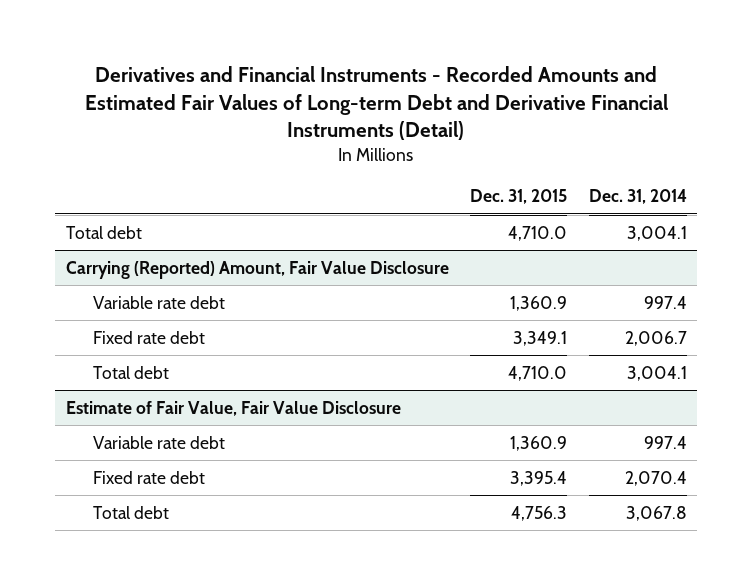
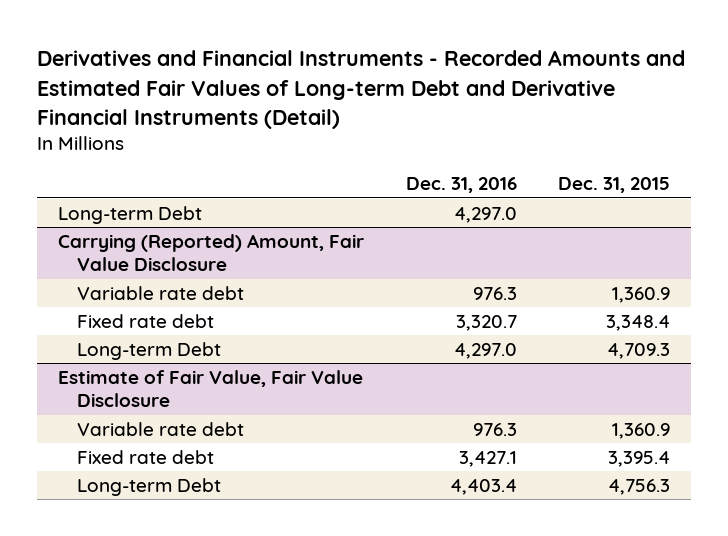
[588,189,687,205] Dec. 31, 2014 -> none
none -> [405,176,517,193] Dec. 31, 2016
[65,225,142,239] Total debt -> none
none -> [58,205,203,224] Long-term Debt
[93,365,170,379] Total debt -> none
[513,330,568,346] 3,349.1 -> [606,314,671,331] 3,348.4
none -> [76,341,221,360] Long-term Debt
[93,505,170,519] Total debt -> [76,477,221,496] Long-term Debt

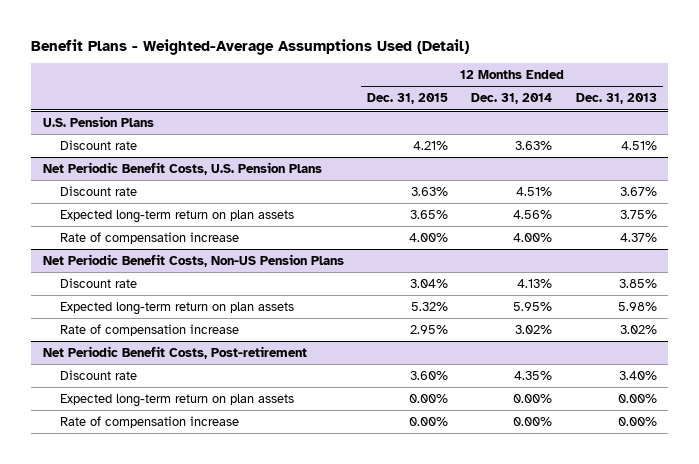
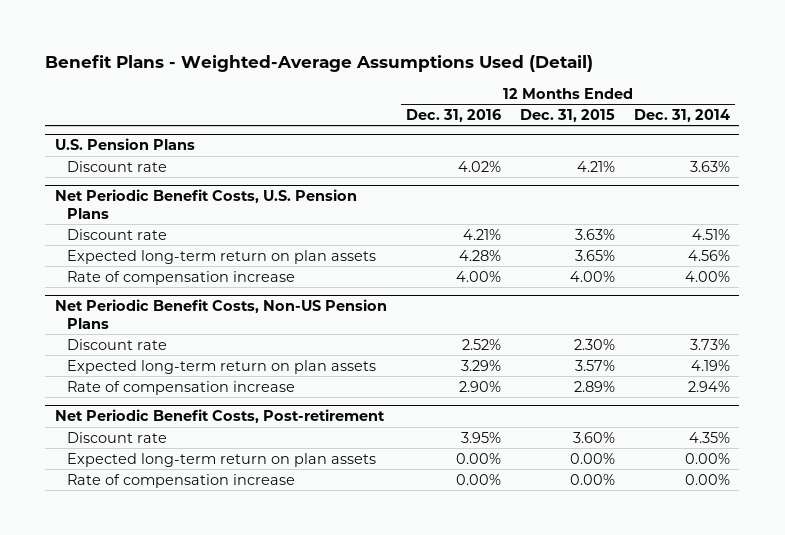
[575,93,657,105] Dec. 31, 2013 -> none
none -> [405,109,501,123] Dec. 31, 2016
[410,278,449,288] 3.04% -> [573,338,615,350] 2.30%
[517,278,553,288] 4.13% -> [689,338,730,350] 3.73%
[411,301,449,311] 5.32% -> [574,359,615,371] 3.57%
[513,301,553,311] 5.95% -> [690,359,730,371] 4.19%
[410,324,449,334] 2.95% -> [573,380,615,392] 2.89%
[515,324,553,334] 3.02% -> [687,380,730,392] 2.94%

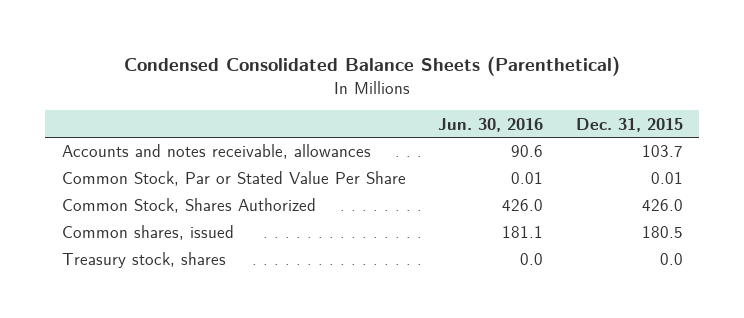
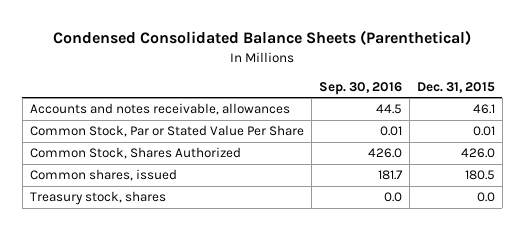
[438,117,544,132] Jun. 30, 2016 -> none
none -> [318,81,402,95] Sep. 30, 2016
[641,145,683,158] 103.7 -> [472,104,495,115] 46.1

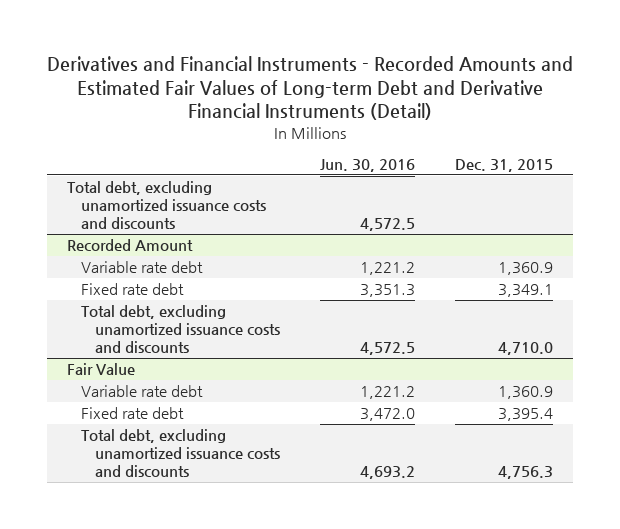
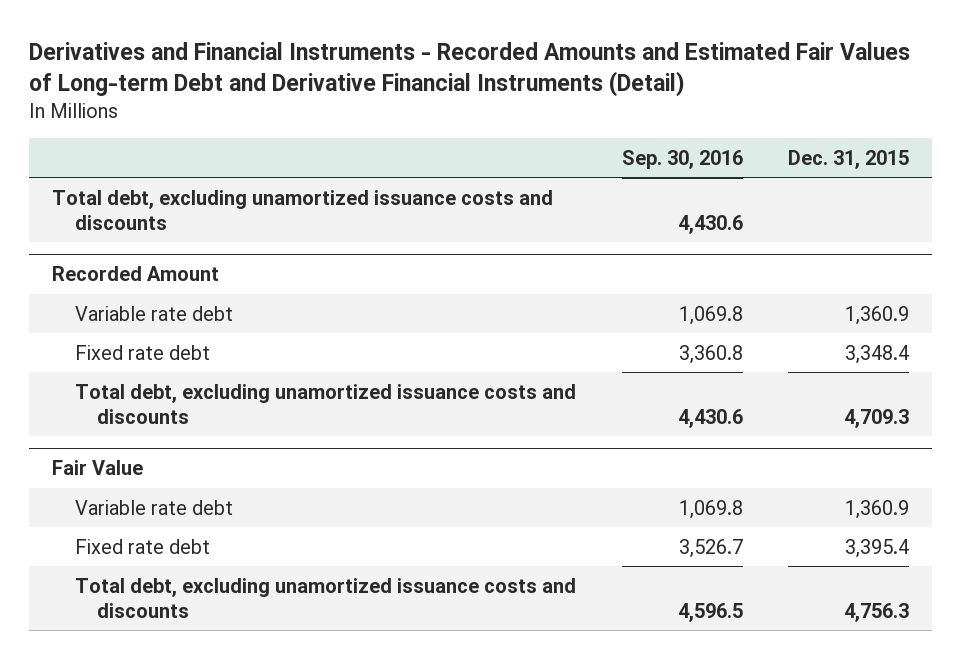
[320,159,416,173] Jun. 30, 2016 -> none
none -> [621,149,743,169] Sep. 30, 2016
[498,284,554,298] 3,349.1 -> [845,344,910,364] 3,348.4
[498,342,554,356] 4,710.0 -> [844,408,910,428] 4,709.3

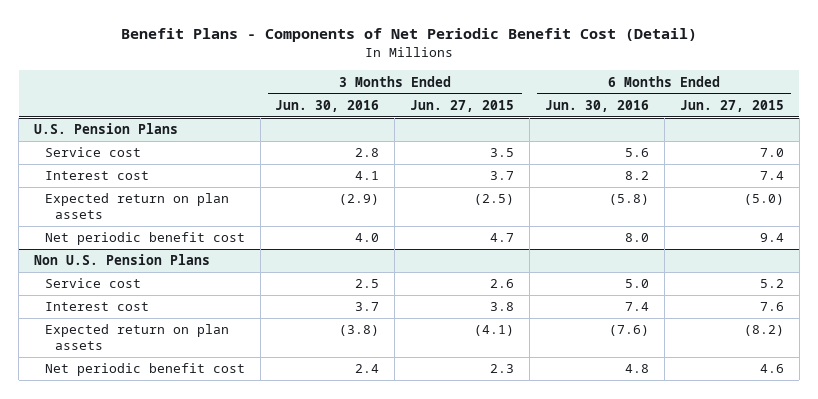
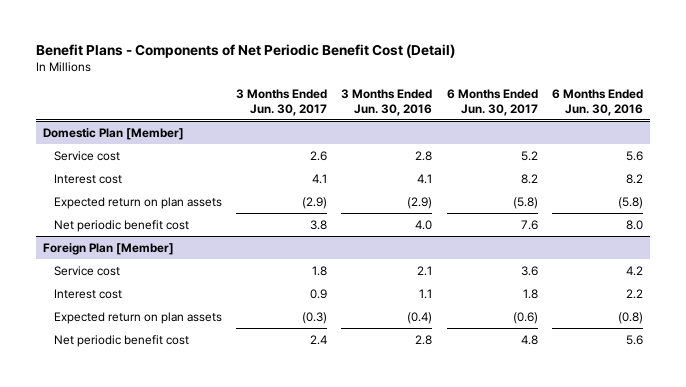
[410,99,515,112] Jun. 27, 2015 -> none
[679,99,784,112] Jun. 27, 2015 -> none
none -> [235,89,327,116] 3 Months Ended Jun. 30, 2017
none -> [446,89,538,116] 6 Months Ended Jun. 30, 2017
[34,123,179,135] U.S. Pension Plans -> none
none -> [43,127,185,140] Domestic Plan [Member]
[34,254,211,266] Non U.S. Pension Plans -> none
none -> [43,242,175,255] Foreign Plan [Member]
[355,279,380,289] 2.5 -> [417,265,433,276] 2.1
[624,279,649,289] 5.0 -> [625,265,643,276] 4.2
[355,302,380,312] 3.7 -> [419,288,433,299] 1.1
[624,302,649,312] 7.4 -> [625,288,643,299] 2.2
[339,325,380,337] (3.8) -> [407,311,433,324] (0.4)
[608,325,649,337] (7.6) -> [617,311,643,324] (0.8)
[355,364,380,374] 2.4 -> [415,334,433,345] 2.8
[624,364,649,374] 4.8 -> [625,334,643,345] 5.6

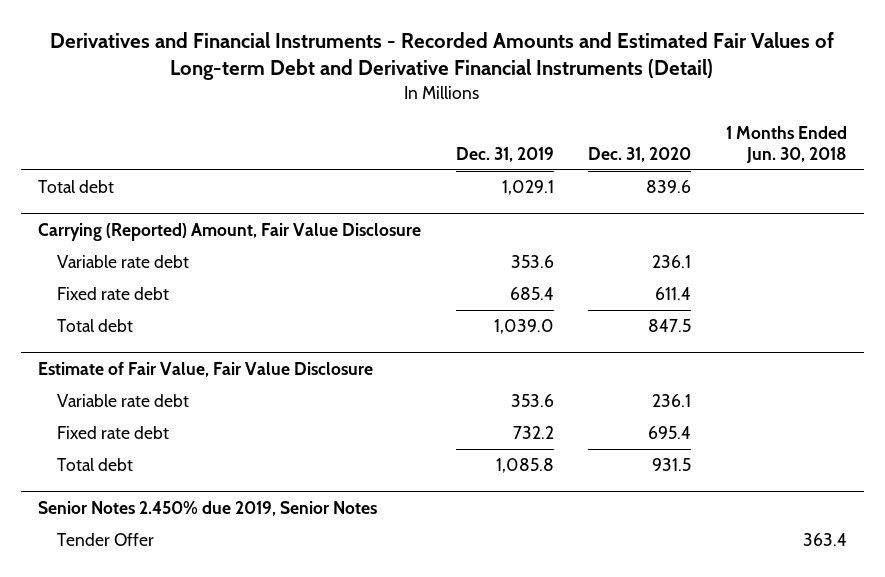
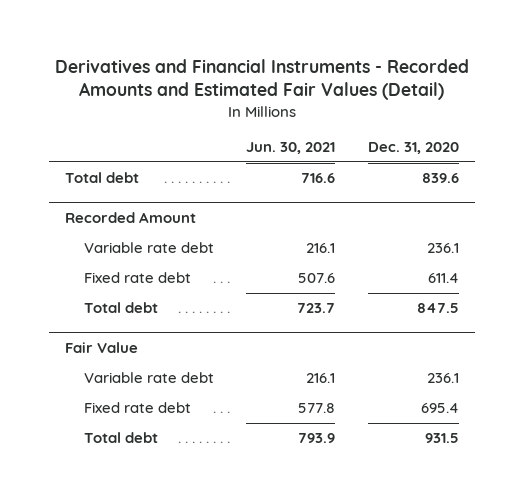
[50,32,835,81] Derivatives and Financial Instruments - Recorded Amounts and Estimated Fair Values of Long-term Debt and Derivative Financial Instruments (Detail) -> [55,58,470,101] Derivatives and Financial Instruments - Recorded Amounts and Estimated Fair Values (Detail)
[455,146,554,162] Dec. 31, 2019 -> none
[725,126,847,163] 1 Months Ended Jun. 30, 2018 -> none
none -> [246,142,336,155] Jun. 30, 2021
[37,222,421,241] Carrying (Reported) Amount, Fair Value Disclosure -> [65,211,197,223] Recorded Amount
[37,361,373,377] Estimate of Fair Value, Fair Value Disclosure -> [65,341,139,353] Fair Value
[37,500,377,516] Senior Notes 2.450% due 2019, Senior Notes -> none
[56,533,154,547] Tender Offer -> none

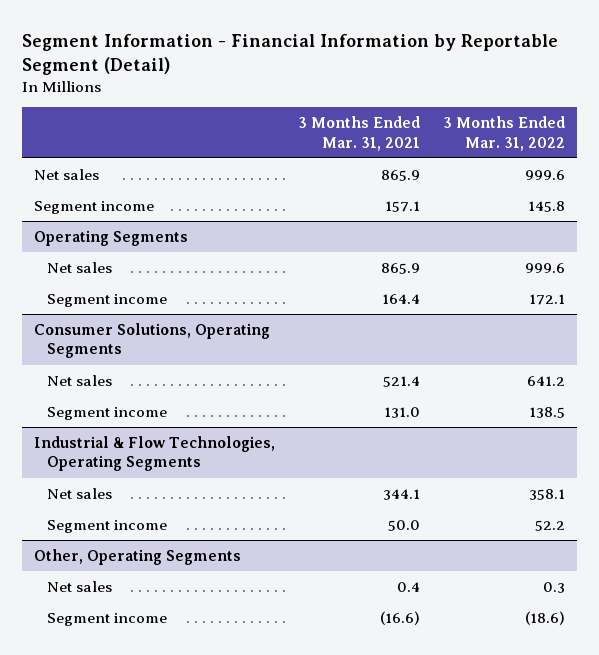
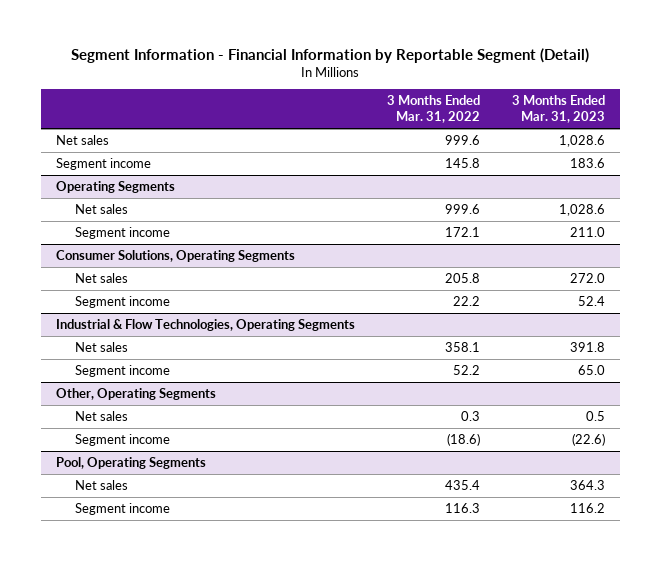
[298,116,421,151] 3 Months Ended Mar. 31, 2021 -> none
none -> [511,95,605,124] 3 Months Ended Mar. 31, 2023
[527,375,566,386] 641.2 -> [444,272,480,283] 205.8
[529,406,566,418] 138.5 -> [452,295,480,306] 22.2
none -> [56,456,207,469] Pool, Operating Segments
none -> [75,479,129,490] Net sales
none -> [75,502,171,515] Segment income

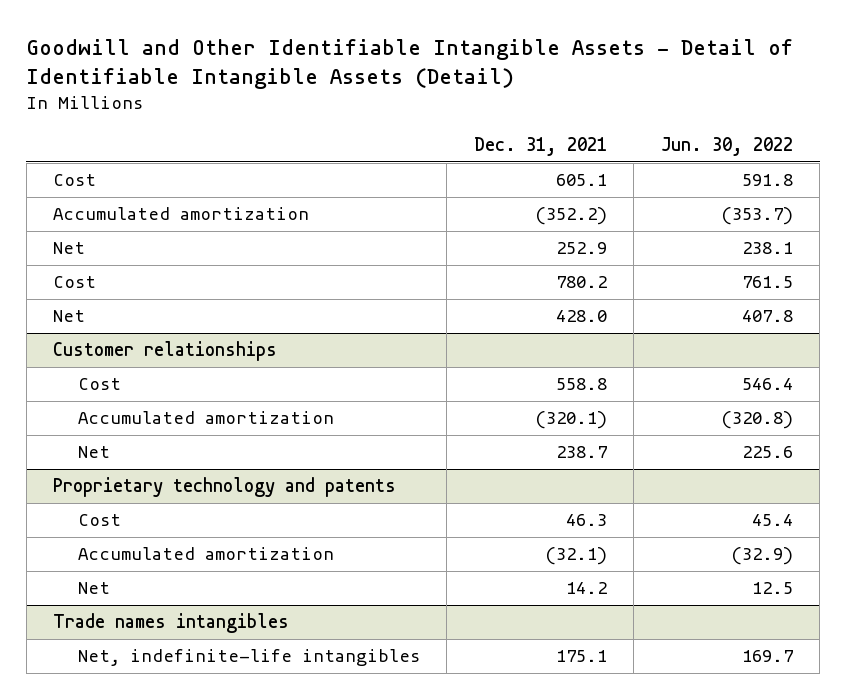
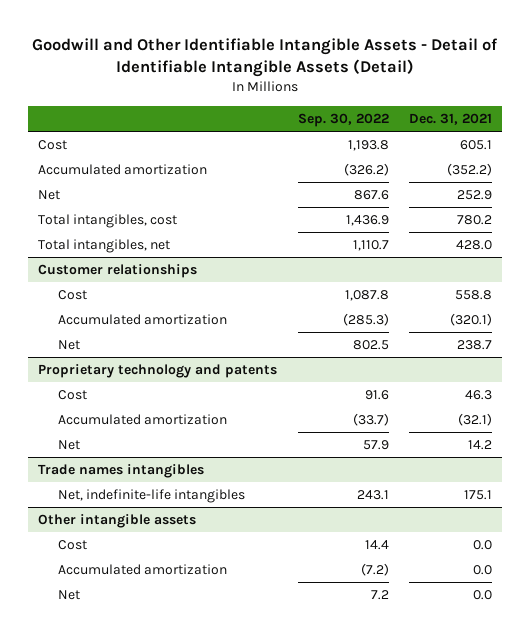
[660,137,793,157] Jun. 30, 2022 -> none
none -> [297,112,389,127] Sep. 30, 2022
[52,276,96,289] Cost -> [38,214,178,229] Total intangibles, cost
[52,310,85,323] Net -> [38,239,171,254] Total intangibles, net
none -> [38,514,197,529] Other intangible assets
none -> [57,540,87,551] Cost
none -> [57,564,227,576] Accumulated amortization
none -> [57,590,80,601] Net

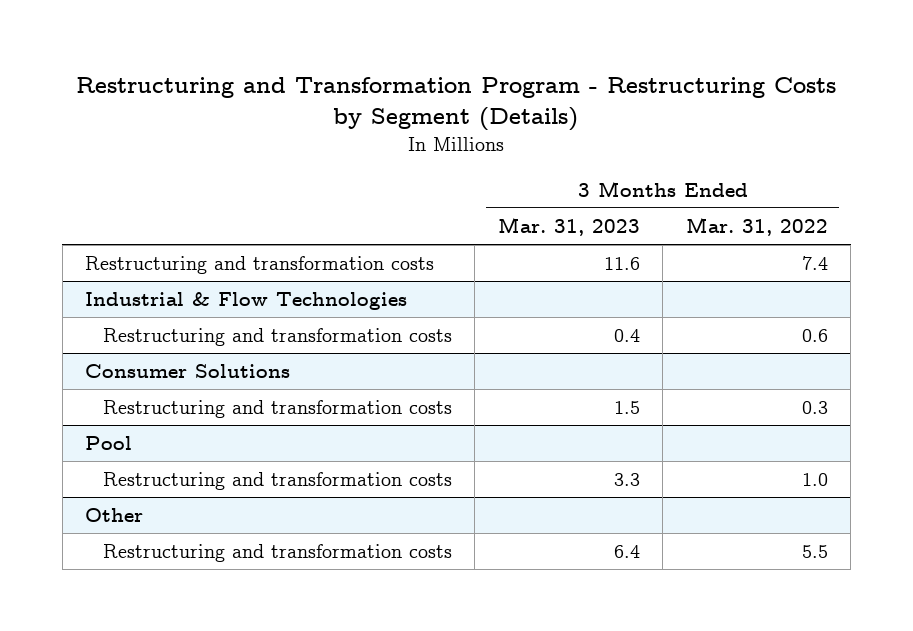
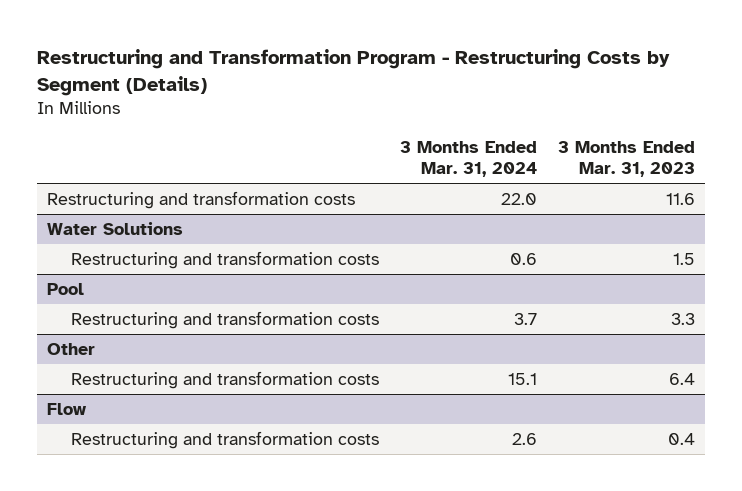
[685,216,828,236] Mar. 31, 2022 -> none
none -> [399,140,537,178] 3 Months Ended Mar. 31, 2024
[85,292,408,311] Industrial & Flow Technologies -> none
[102,328,452,347] Restructuring and transformation costs -> none
[85,364,291,379] Consumer Solutions -> [47,221,184,235] Water Solutions
none -> [47,402,88,415] Flow
none -> [70,430,379,449] Restructuring and transformation costs

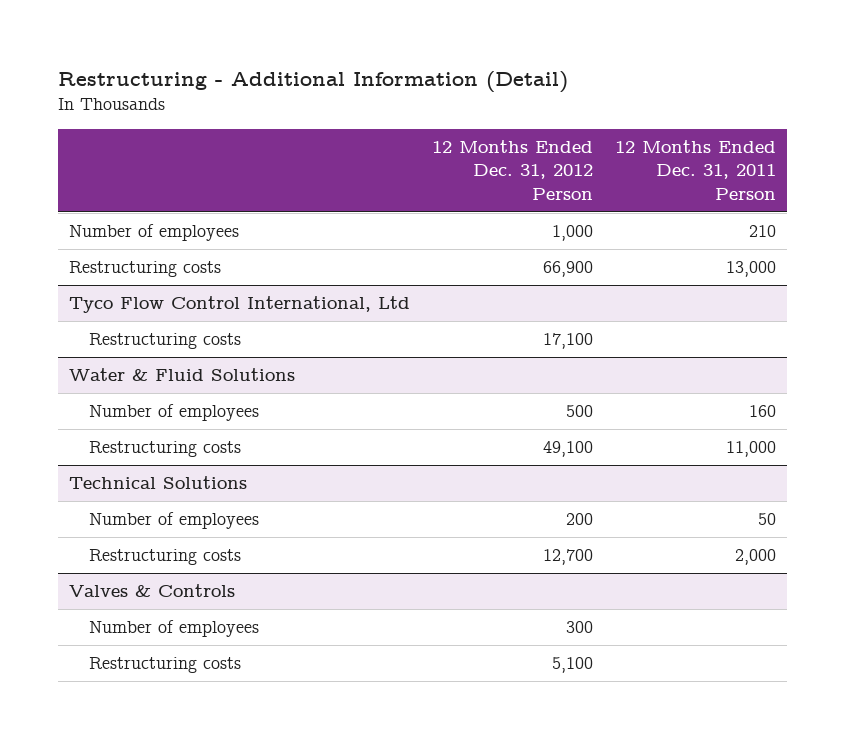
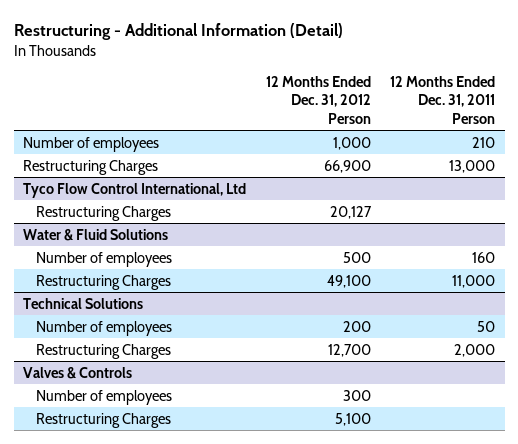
[68,261,221,278] Restructuring costs -> [23,159,159,175] Restructuring Charges
[88,333,241,350] Restructuring costs -> [35,205,171,221] Restructuring Charges
[543,333,594,350] 17,100 -> [329,205,372,219] 20,127
[88,441,241,458] Restructuring costs -> [35,274,171,290] Restructuring Charges
[88,549,241,566] Restructuring costs -> [35,343,171,359] Restructuring Charges
[88,657,241,674] Restructuring costs -> [35,412,171,428] Restructuring Charges

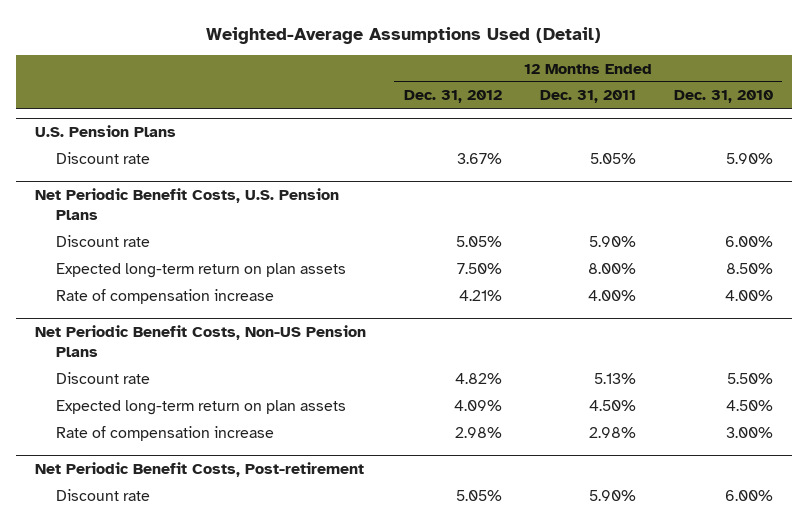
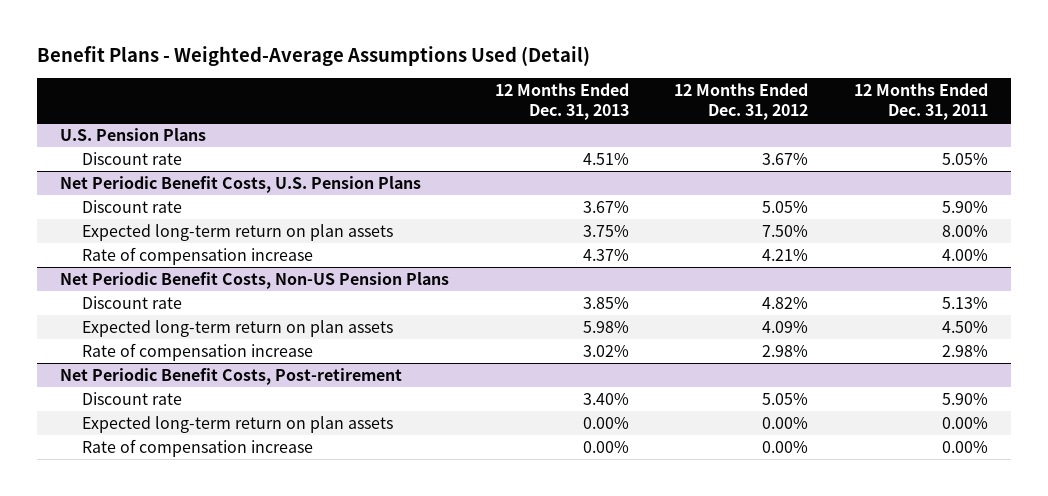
[205,26,601,44] Weighted-Average Assumptions Used (Detail) -> [37,46,591,67] Benefit Plans - Weighted-Average Assumptions Used (Detail)
[673,90,773,104] Dec. 31, 2010 -> none
none -> [494,83,629,121] 12 Months Ended Dec. 31, 2013
none -> [81,416,393,434] Expected long-term return on plan assets
none -> [81,439,313,458] Rate of compensation increase

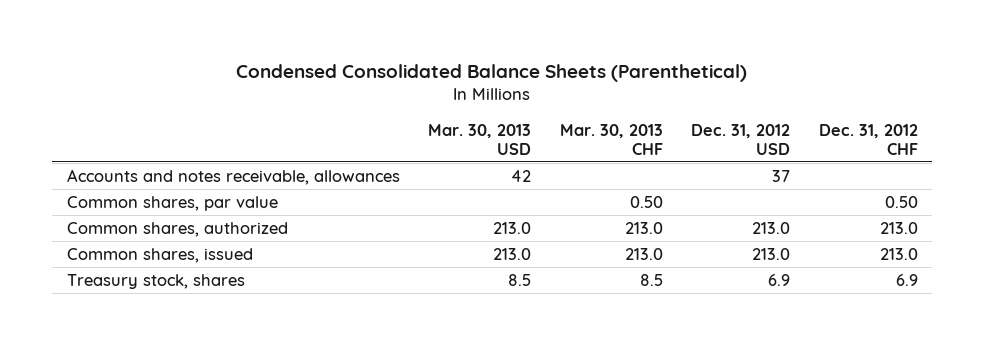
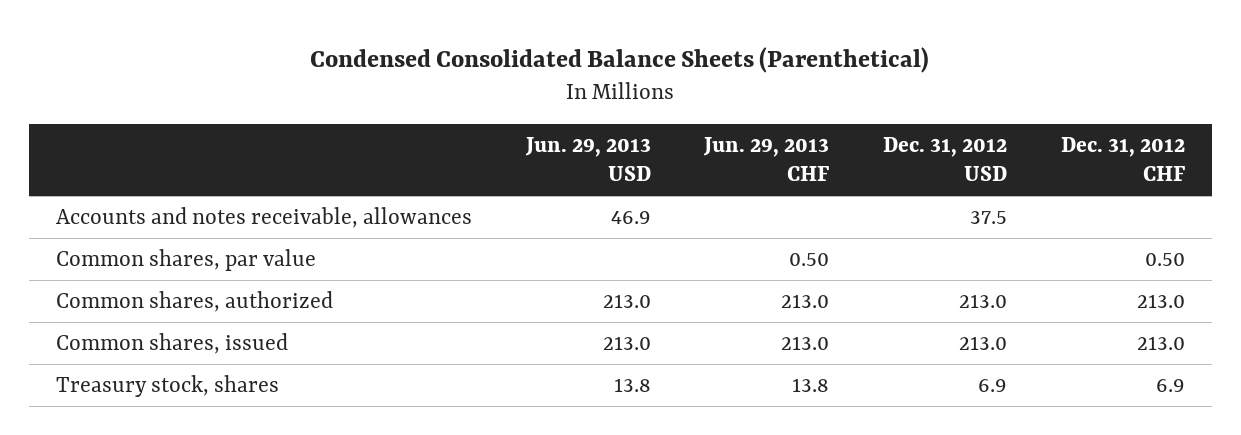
[428,123,532,155] Mar. 30, 2013 USD -> none
[559,123,663,155] Mar. 30, 2013 CHF -> none
none -> [524,136,651,182] Jun. 29, 2013 USD
none -> [703,136,830,182] Jun. 29, 2013 CHF
[772,170,791,183] 37 -> [970,210,1008,224] 37.5

